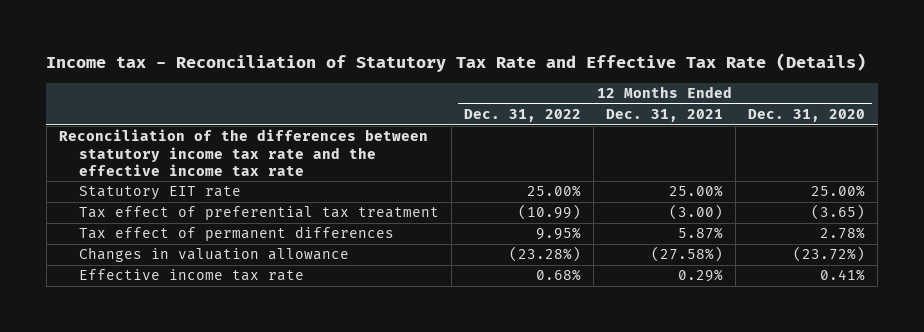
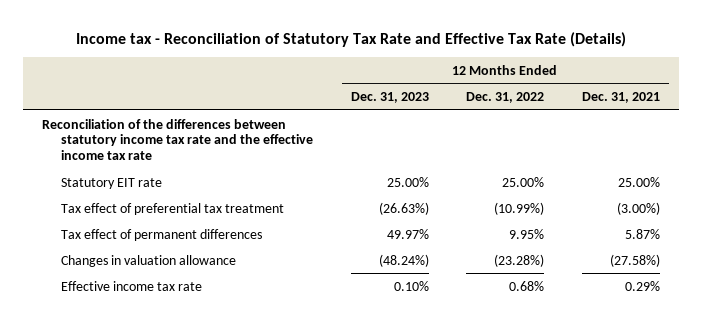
[748,108,866,122] Dec. 31, 2020 -> none
none -> [350,91,429,103] Dec. 31, 2023
[518,204,582,221] (10.99) -> [494,201,545,215] (10.99%)
[669,204,724,221] (3.00) -> [617,201,661,215] (3.00%)

